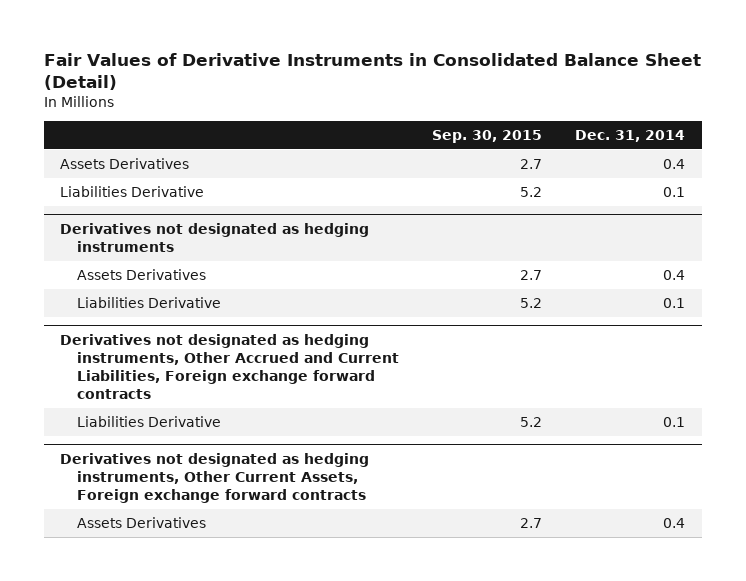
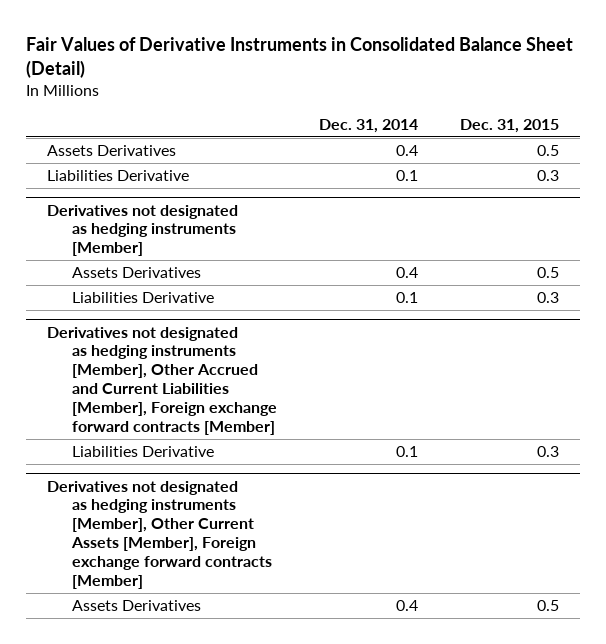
[432,130,543,144] Sep. 30, 2015 -> none
none -> [459,119,559,134] Dec. 31, 2015
[60,223,370,253] Derivatives not designated as hedging instruments -> [47,204,239,257] Derivatives not designated as hedging instruments [Member]
[60,334,400,399] Derivatives not designated as hedging instruments, Other Accrued and Current Liabilities, Foreign exchange forward contracts -> [47,326,277,435] Derivatives not designated as hedging instruments [Member], Other Accrued and Current Liabilities [Member], Foreign exchange forward contracts [Member]
[60,453,370,503] Derivatives not designated as hedging instruments, Other Current Assets, Foreign exchange forward contracts -> [47,480,272,589] Derivatives not designated as hedging instruments [Member], Other Current Assets [Member], Foreign exchange forward contracts [Member]

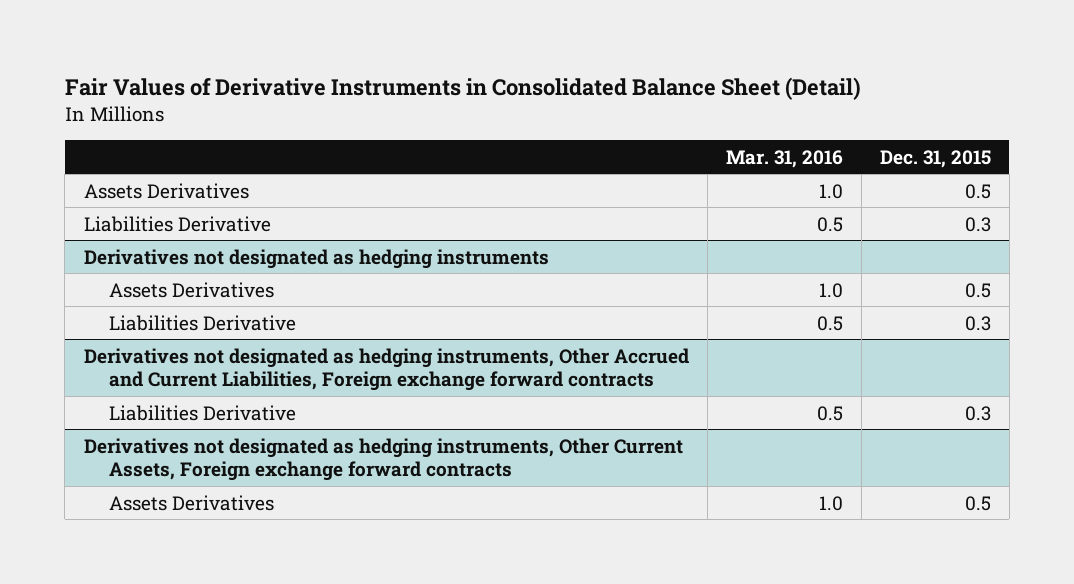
[318,119,418,134] Dec. 31, 2014 -> none
none -> [725,149,843,168] Mar. 31, 2016
[47,204,239,257] Derivatives not designated as hedging instruments [Member] -> [83,248,549,269] Derivatives not designated as hedging instruments
[47,326,277,435] Derivatives not designated as hedging instruments [Member], Other Accrued and Current Liabilities [Member], Foreign exchange forward contracts [Member] -> [83,347,689,392] Derivatives not designated as hedging instruments, Other Accrued and Current Liabilities, Foreign exchange forward contracts
[47,480,272,589] Derivatives not designated as hedging instruments [Member], Other Current Assets [Member], Foreign exchange forward contracts [Member] -> [83,437,683,482] Derivatives not designated as hedging instruments, Other Current Assets, Foreign exchange forward contracts

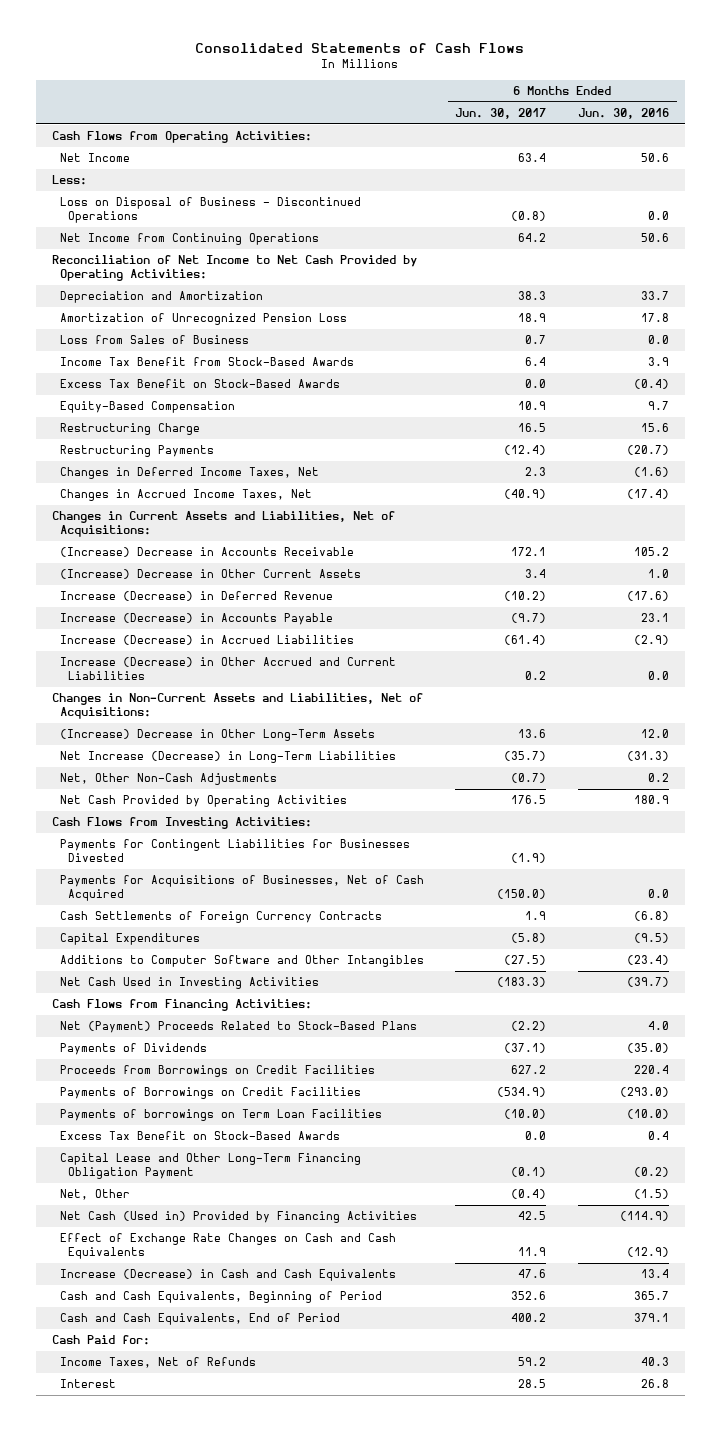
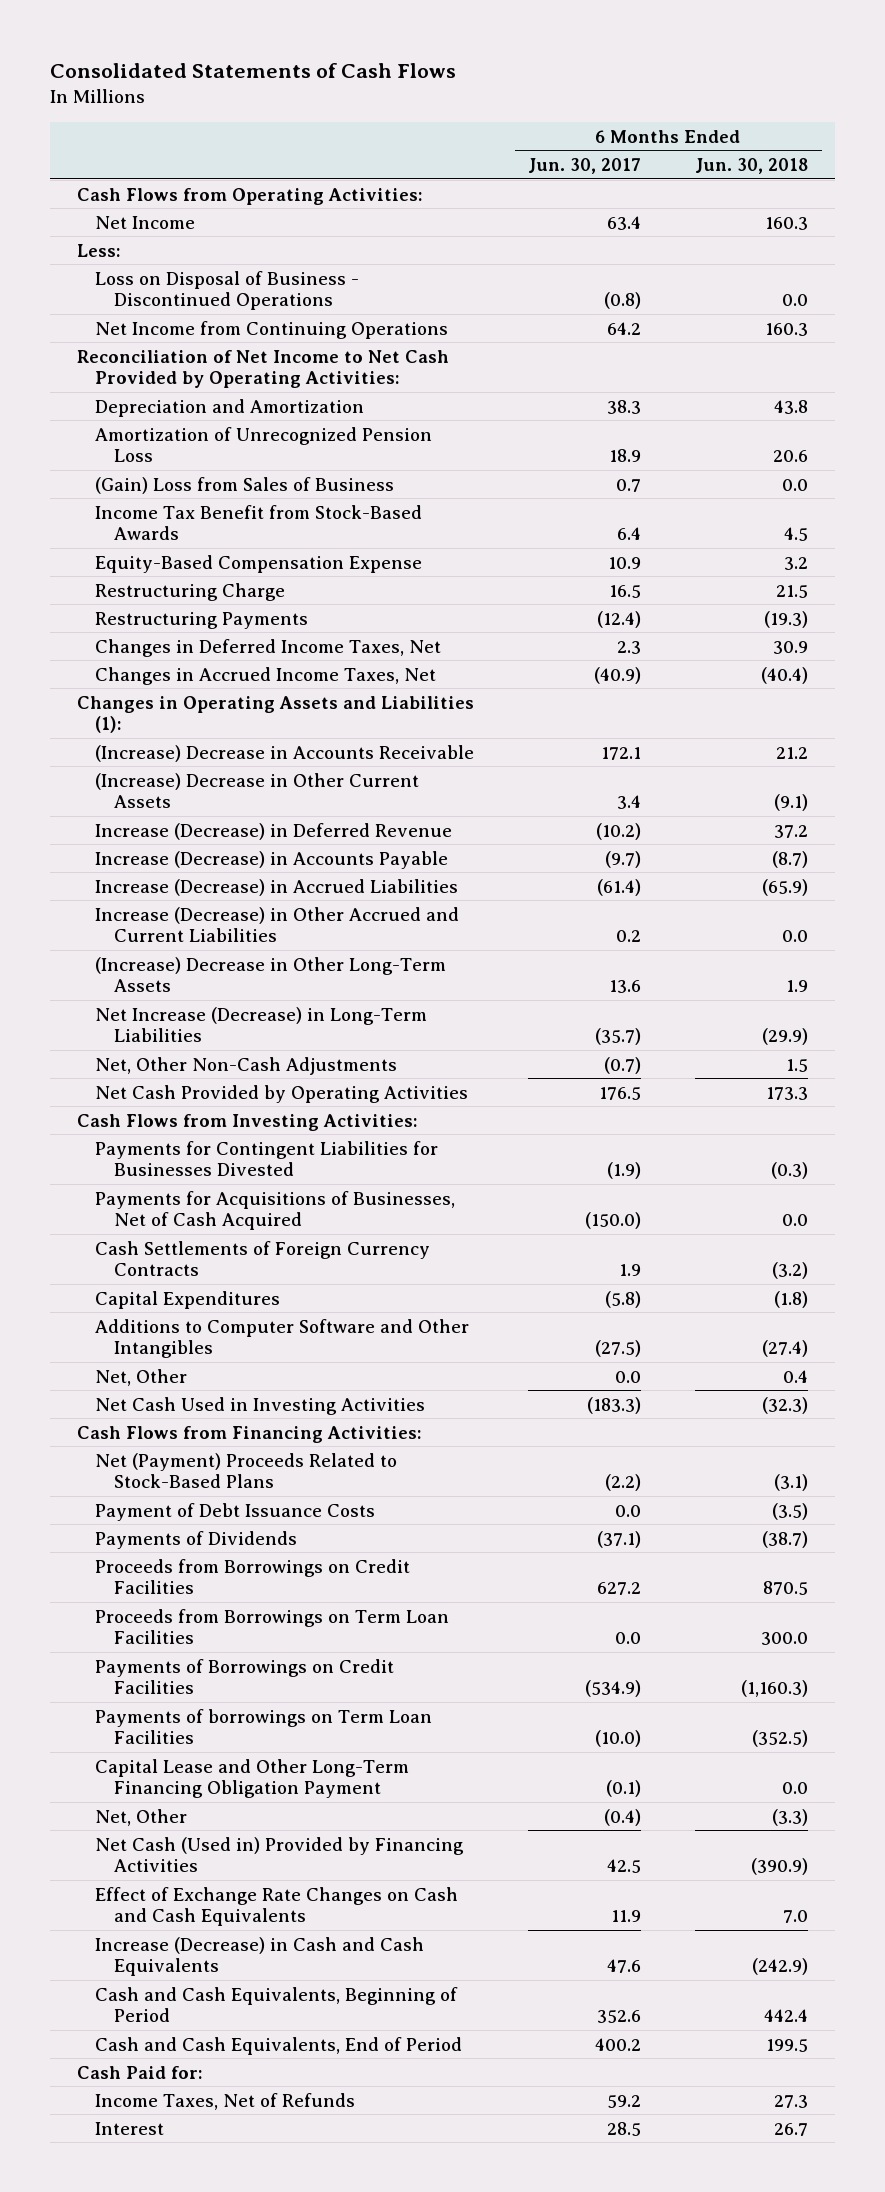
[578,107,670,119] Jun. 30, 2016 -> none
none -> [695,157,809,174] Jun. 30, 2018
[59,335,249,345] Loss from Sales of Business -> [95,476,395,494] (Gain) Loss from Sales of Business
[59,379,340,389] Excess Tax Benefit on Stock-Based Awards -> none
[59,401,235,414] Equity-Based Compensation -> [95,554,423,573] Equity-Based Compensation Expense
[51,511,395,538] Changes in Current Assets and Liabilities, Net of Acquisitions: -> [76,695,474,734] Changes in Operating Assets and Liabilities (1):
[51,693,423,720] Changes in Non-Current Assets and Liabilities, Net of Acquisitions: -> none
none -> [95,1368,188,1386] Net, Other
none -> [95,1502,376,1521] Payment of Debt Issuance Costs
none -> [95,1608,450,1645] Proceeds from Borrowings on Term Loan Facilities
[59,1131,340,1141] Excess Tax Benefit on Stock-Based Awards -> none

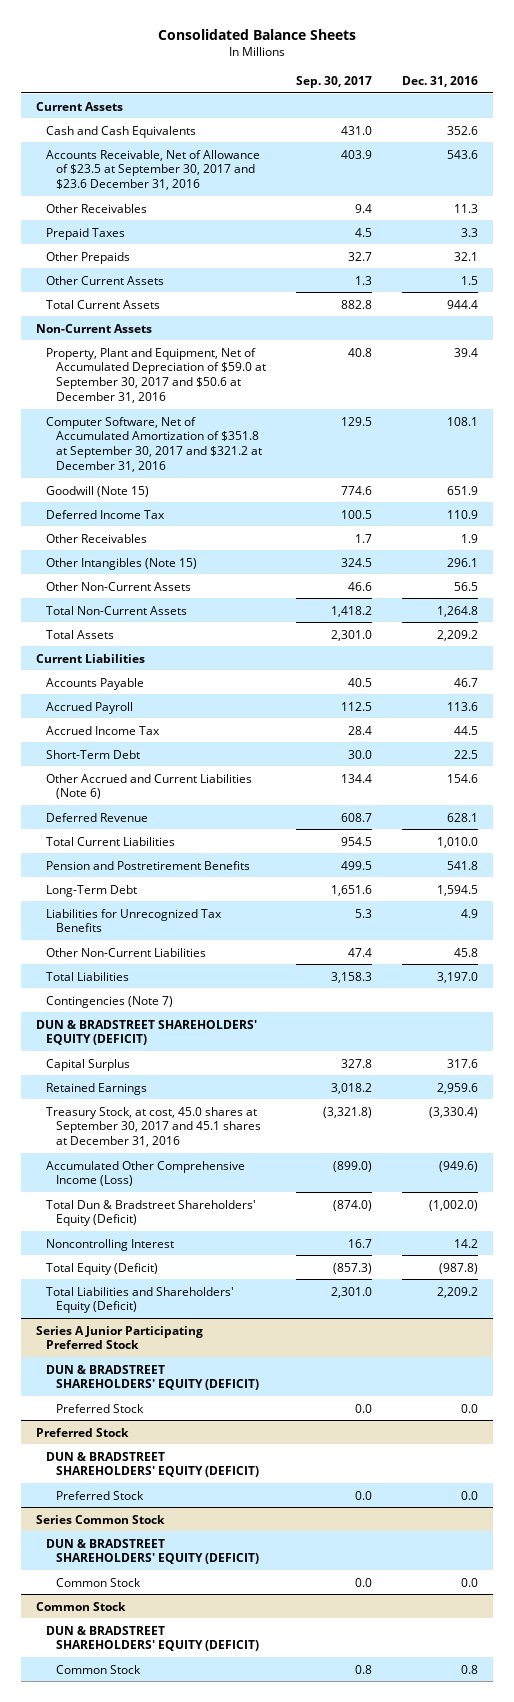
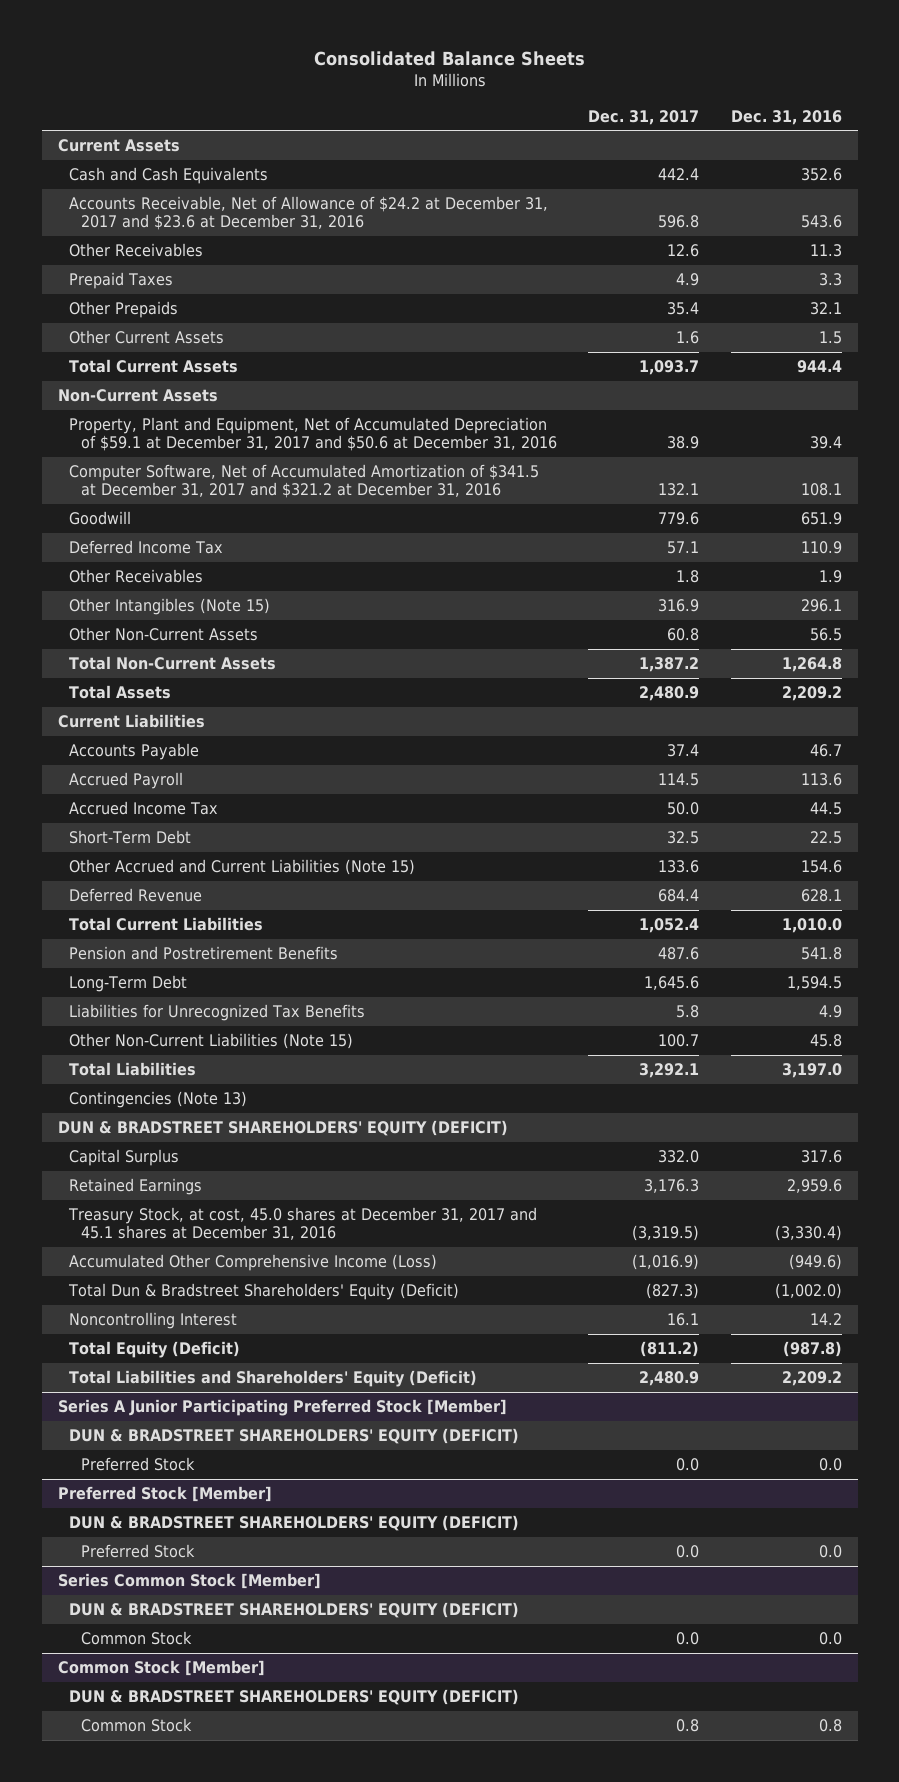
[295,75,372,88] Sep. 30, 2017 -> none
none -> [588,109,700,125] Dec. 31, 2017
[46,149,261,191] Accounts Receivable, Net of Allowance of $23.5 at September 30, 2017 and $23.6 December 31, 2016 -> [69,196,549,230] Accounts Receivable, Net of Allowance of $24.2 at December 31, 2017 and $23.6 at December 31, 2016
[46,347,266,404] Property, Plant and Equipment, Net of Accumulated Depreciation of $59.0 at September 30, 2017 and $50.6 at December 31, 2016 -> [69,417,557,451] Property, Plant and Equipment, Net of Accumulated Depreciation of $59.1 at December 31, 2017 and $50.6 at December 31, 2016
[46,416,262,473] Computer Software, Net of Accumulated Amortization of $351.8 at September 30, 2017 and $321.2 at December 31, 2016 -> [69,464,540,498] Computer Software, Net of Accumulated Amortization of $341.5 at December 31, 2017 and $321.2 at December 31, 2016
[46,485,150,497] Goodwill (Note 15) -> [69,511,132,526] Goodwill
[46,773,253,800] Other Accrued and Current Liabilities (Note 6) -> [69,859,416,876] Other Accrued and Current Liabilities (Note 15)
[46,947,207,957] Other Non-Current Liabilities -> [69,1033,354,1050] Other Non-Current Liabilities (Note 15)
[46,995,174,1008] Contingencies (Note 7) -> [69,1091,248,1109] Contingencies (Note 13)
[46,1106,261,1148] Treasury Stock, at cost, 45.0 shares at September 30, 2017 and 45.1 shares at December 31, 2016 -> [68,1207,538,1240] Treasury Stock, at cost, 45.0 shares at December 31, 2017 and 45.1 shares at December 31, 2016
[36,1325,204,1350] Series A Junior Participating Preferred Stock -> [57,1399,507,1417] Series A Junior Participating Preferred Stock [Member]
[36,1427,130,1437] Preferred Stock -> [57,1486,272,1503] Preferred Stock [Member]
[36,1514,166,1524] Series Common Stock -> [57,1573,321,1590] Series Common Stock [Member]
[36,1601,127,1611] Common Stock -> [57,1660,265,1677] Common Stock [Member]

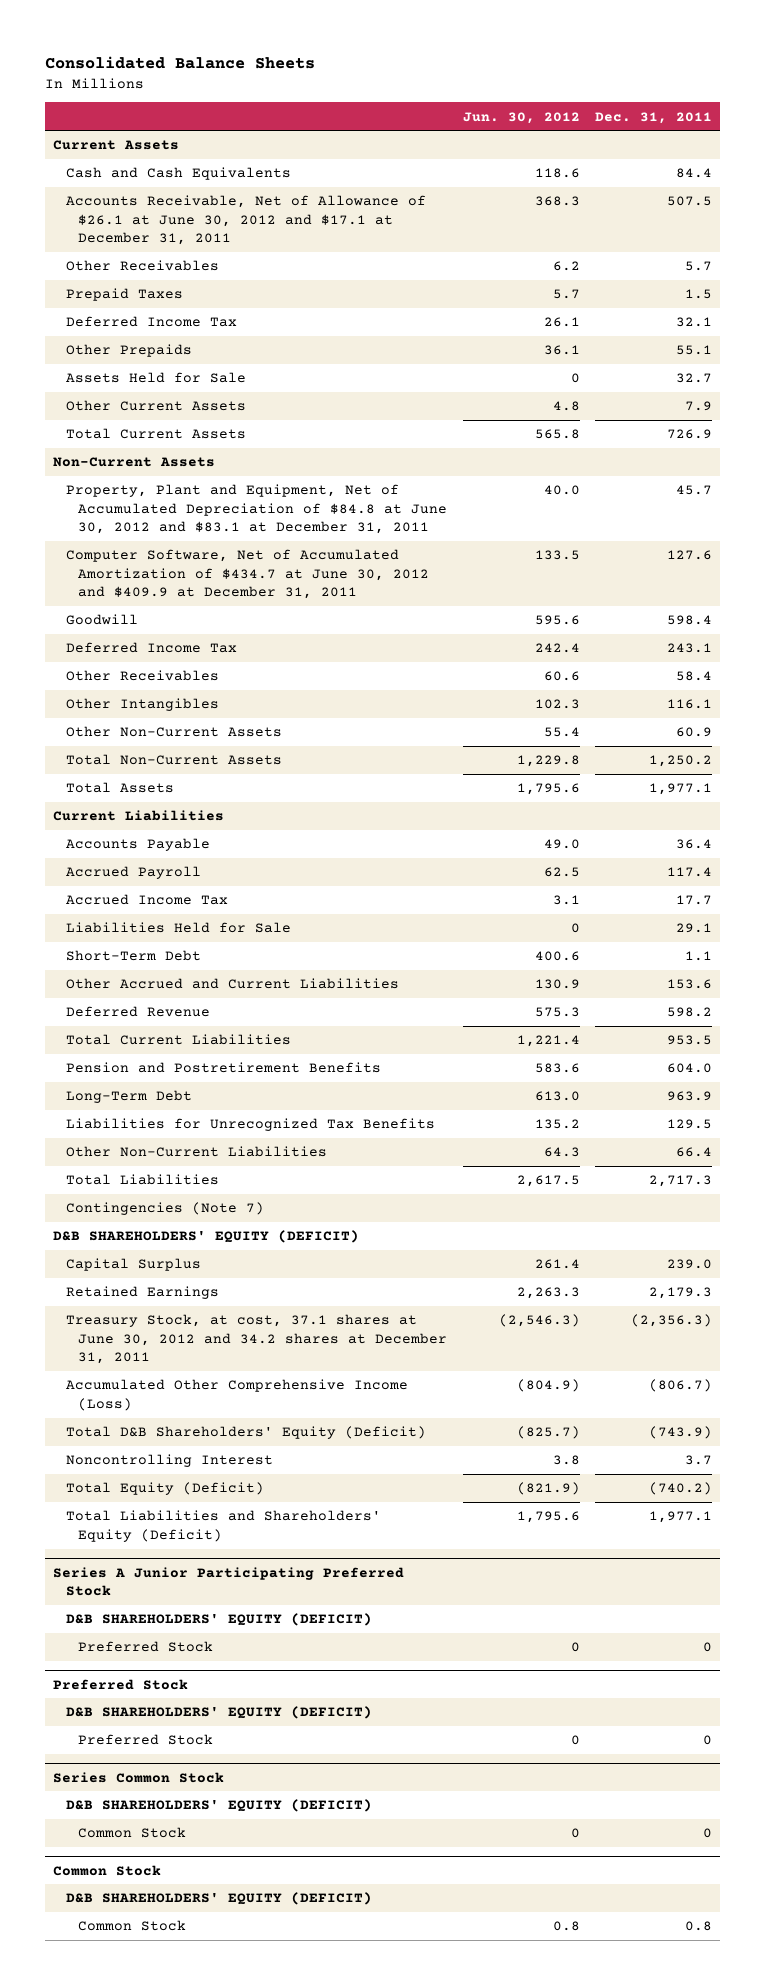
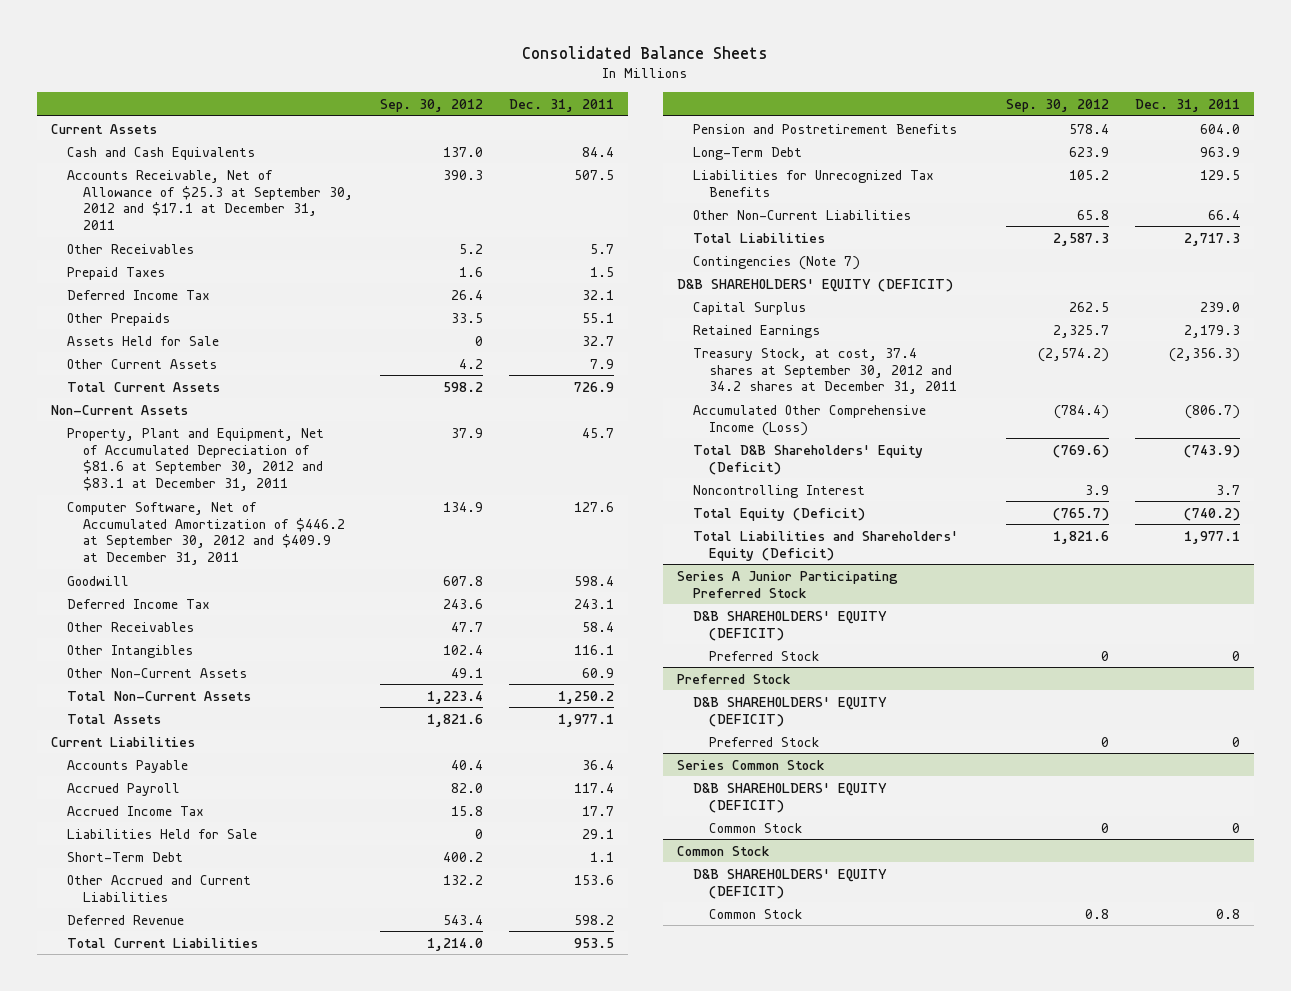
[462,111,580,124] Jun. 30, 2012 -> none
none -> [379,98,483,112] Sep. 30, 2012
[65,195,426,246] Accounts Receivable, Net of Allowance of $26.1 at June 30, 2012 and $17.1 at December 31, 2011 -> [66,169,353,231] Accounts Receivable, Net of Allowance of $25.3 at September 30, 2012 and $17.1 at December 31, 2011
[65,484,448,535] Property, Plant and Equipment, Net of Accumulated Depreciation of $84.8 at June 30, 2012 and $83.1 at December 31, 2011 -> [66,427,324,492] Property, Plant and Equipment, Net of Accumulated Depreciation of $81.6 at September 30, 2012 and $83.1 at December 31, 2011
[65,549,430,600] Computer Software, Net of Accumulated Amortization of $434.7 at June 30, 2012 and $409.9 at December 31, 2011 -> [66,501,345,566] Computer Software, Net of Accumulated Amortization of $446.2 at September 30, 2012 and $409.9 at December 31, 2011
[65,1314,448,1365] Treasury Stock, at cost, 37.1 shares at June 30, 2012 and 34.2 shares at December 31, 2011 -> [692,347,957,395] Treasury Stock, at cost, 37.4 shares at September 30, 2012 and 34.2 shares at December 31, 2011

